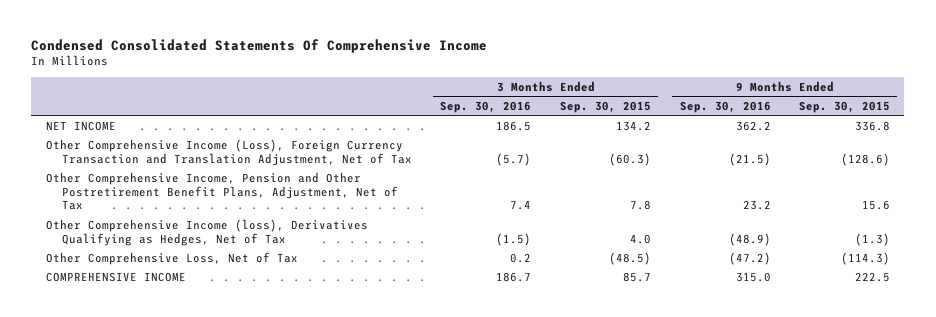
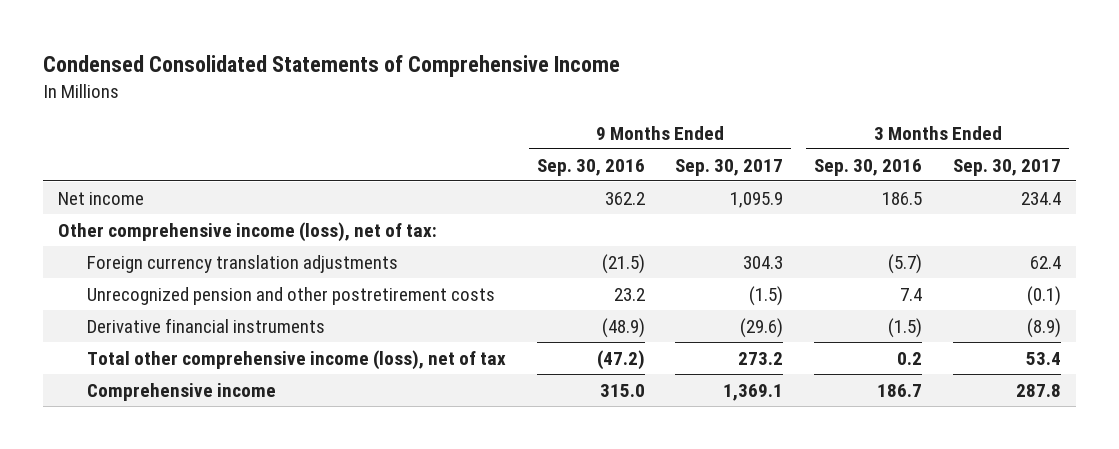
[31,38,488,53] Condensed Consolidated Statements Of Comprehensive Income -> [42,55,620,78] Condensed Consolidated Statements of Comprehensive Income
[559,100,651,113] Sep. 30, 2015 -> none
[799,100,891,113] Sep. 30, 2015 -> none
none -> [675,158,784,176] Sep. 30, 2017
none -> [952,158,1061,176] Sep. 30, 2017
[45,120,116,131] NET INCOME -> [58,191,145,205] Net income
none -> [58,221,438,242] Other comprehensive income (loss), net of tax:
[45,138,412,166] Other Comprehensive Income (Loss), Foreign Currency Transaction and Translation Adjustment, Net of Tax -> [86,254,398,273] Foreign currency translation adjustments
[45,171,398,211] Other Comprehensive Income, Pension and Other Postretirement Benefit Plans, Adjustment, Net of Tax -> [86,286,495,305] Unrecognized pension and other postretirement costs
[45,218,368,246] Other Comprehensive Income (loss), Derivatives Qualifying as Hedges, Net of Tax -> [86,317,325,333] Derivative financial instruments
[45,251,298,265] Other Comprehensive Loss, Net of Tax -> [86,349,506,370] Total other comprehensive income (loss), net of tax
[45,271,186,282] COMPREHENSIVE INCOME -> [86,382,276,401] Comprehensive income

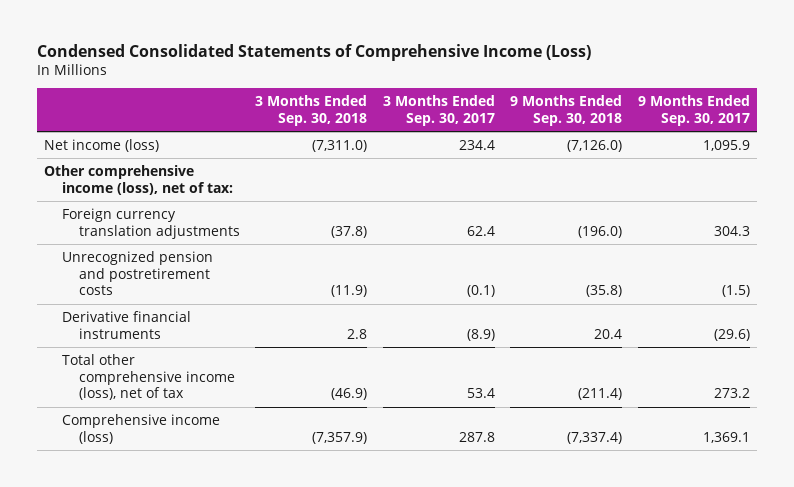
[42,55,620,78] Condensed Consolidated Statements of Comprehensive Income -> [36,44,591,62] Condensed Consolidated Statements of Comprehensive Income (Loss)
[536,158,645,176] Sep. 30, 2016 -> none
[814,158,923,176] Sep. 30, 2016 -> none
none -> [255,95,368,126] 3 Months Ended Sep. 30, 2018
none -> [510,95,623,126] 9 Months Ended Sep. 30, 2018
[58,191,145,205] Net income -> [44,138,160,152] Net income (loss)
[86,286,495,305] Unrecognized pension and other postretirement costs -> [61,250,213,296] Unrecognized pension and postretirement costs
[86,382,276,401] Comprehensive income -> [61,413,220,444] Comprehensive income (loss)

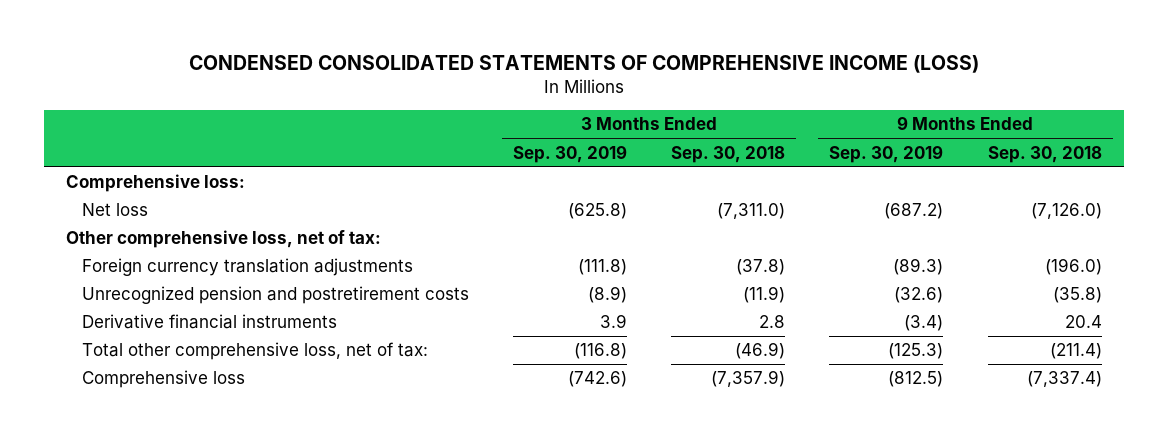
[36,44,591,62] Condensed Consolidated Statements of Comprehensive Income (Loss) -> [188,55,979,74] CONDENSED CONSOLIDATED STATEMENTS OF COMPREHENSIVE INCOME (LOSS)
[382,95,495,126] 3 Months Ended Sep. 30, 2017 -> none
[637,95,750,126] 9 Months Ended Sep. 30, 2017 -> none
none -> [512,144,627,163] Sep. 30, 2019
none -> [829,144,944,163] Sep. 30, 2019
none -> [66,174,246,193] Comprehensive loss:
[44,138,160,152] Net income (loss) -> [81,203,148,217] Net loss
[44,164,233,195] Other comprehensive income (loss), net of tax: -> [66,230,382,249] Other comprehensive loss, net of tax:
[61,353,235,401] Total other comprehensive income (loss), net of tax -> [81,342,428,361] Total other comprehensive loss, net of tax:
[61,413,220,444] Comprehensive income (loss) -> [81,370,245,389] Comprehensive loss

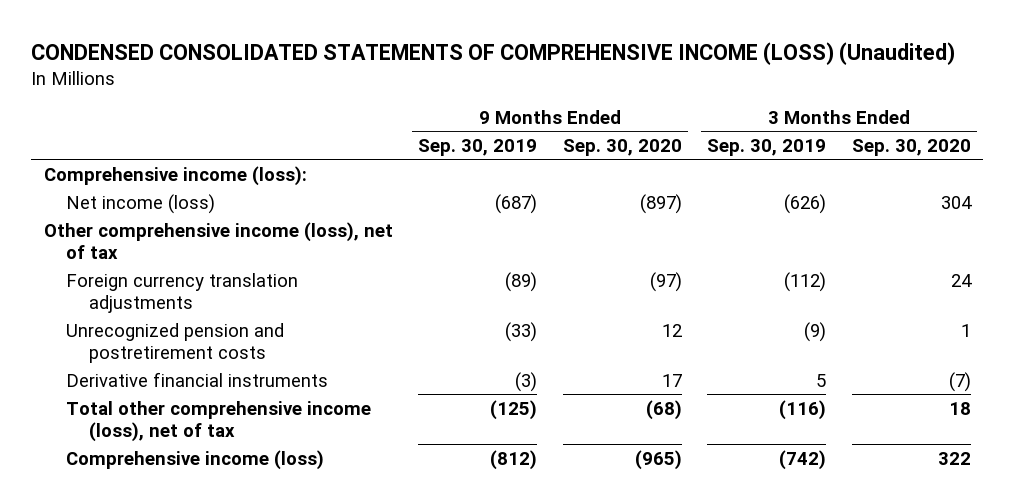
[188,55,979,74] CONDENSED CONSOLIDATED STATEMENTS OF COMPREHENSIVE INCOME (LOSS) -> [30,41,955,65] CONDENSED CONSOLIDATED STATEMENTS OF COMPREHENSIVE INCOME (LOSS) (Unaudited)
[671,145,786,163] Sep. 30, 2018 -> none
[987,145,1102,163] Sep. 30, 2018 -> none
none -> [562,139,682,157] Sep. 30, 2020
none -> [851,139,971,157] Sep. 30, 2020
[66,174,246,193] Comprehensive loss: -> [43,165,307,186] Comprehensive income (loss):
[81,203,148,217] Net loss -> [66,193,216,214] Net income (loss)
[567,203,627,220] (625.8) -> [784,193,827,214] (626)
[884,203,944,220] (687.2) -> [495,193,538,214] (687)
[66,230,382,249] Other comprehensive loss, net of tax: -> [43,221,393,259] Other comprehensive income (loss), net of tax
[577,259,627,276] (111.8) -> [784,271,827,292] (112)
[893,258,944,276] (89.3) -> [505,271,538,292] (89)
[587,286,627,304] (8.9) -> [804,321,827,342] (9)
[894,287,944,304] (32.6) -> [505,321,538,342] (33)
[599,314,627,329] 3.9 -> [816,373,827,387] 5
[904,315,944,332] (3.4) -> [515,371,538,392] (3)
[81,342,428,361] Total other comprehensive loss, net of tax: -> [66,400,372,442] Total other comprehensive income (loss), net of tax
[573,343,627,360] (116.8) -> [779,399,827,420] (116)
[888,343,944,360] (125.3) -> [490,399,538,420] (125)
[81,370,245,389] Comprehensive loss -> [66,449,325,470] Comprehensive income (loss)
[567,371,627,388] (742.6) -> [779,449,827,470] (742)
[888,371,944,388] (812.5) -> [490,449,538,470] (812)

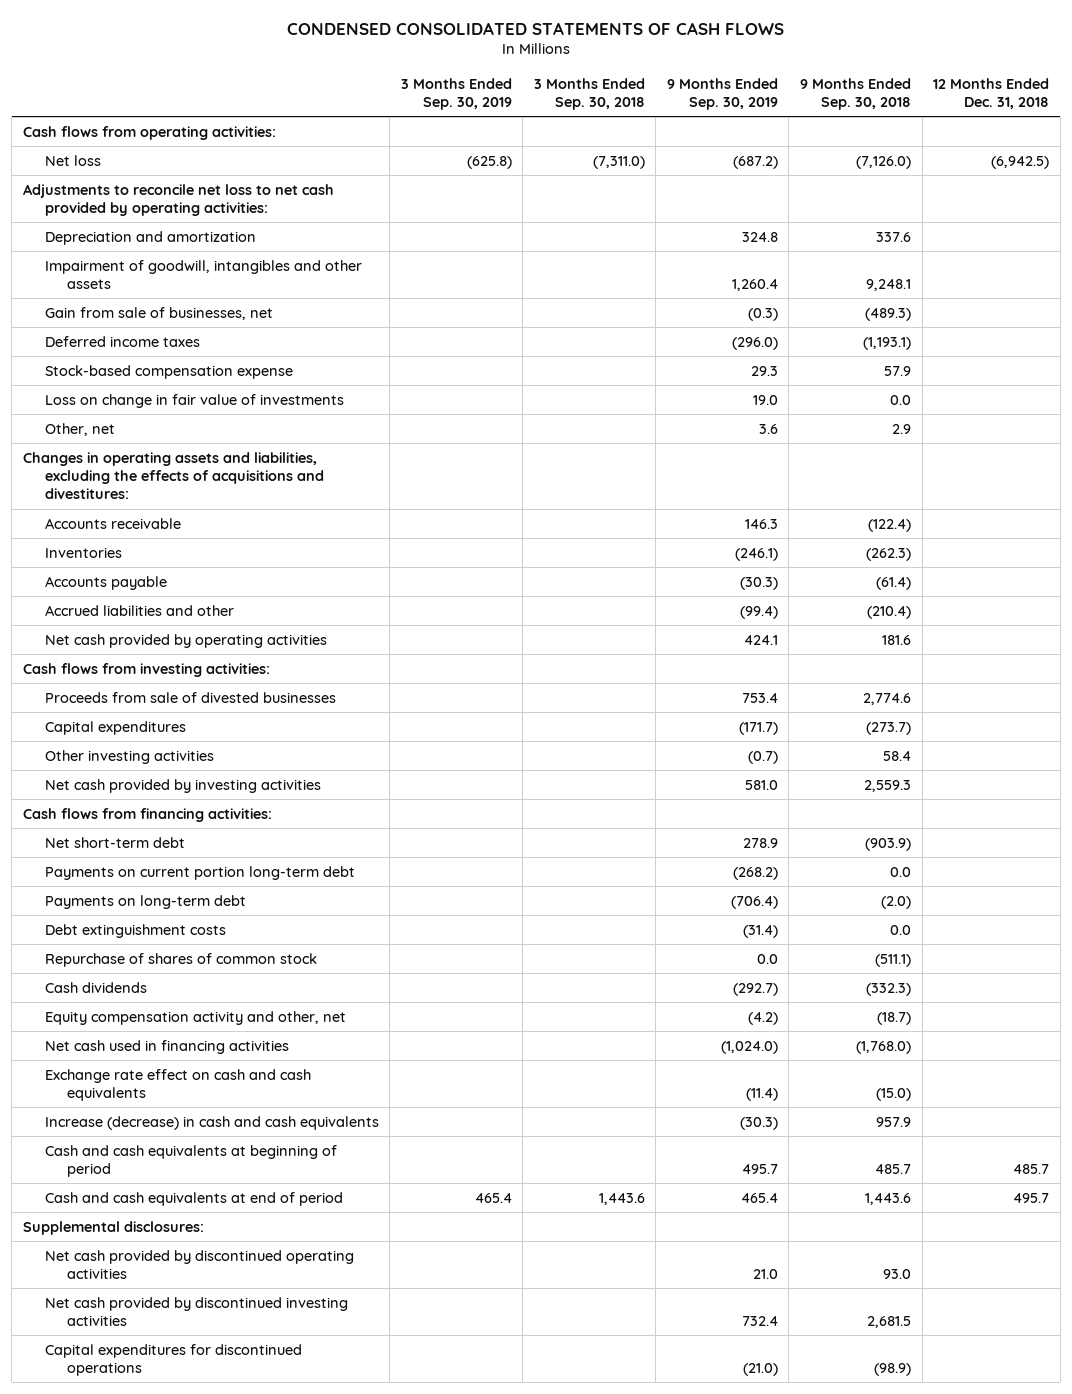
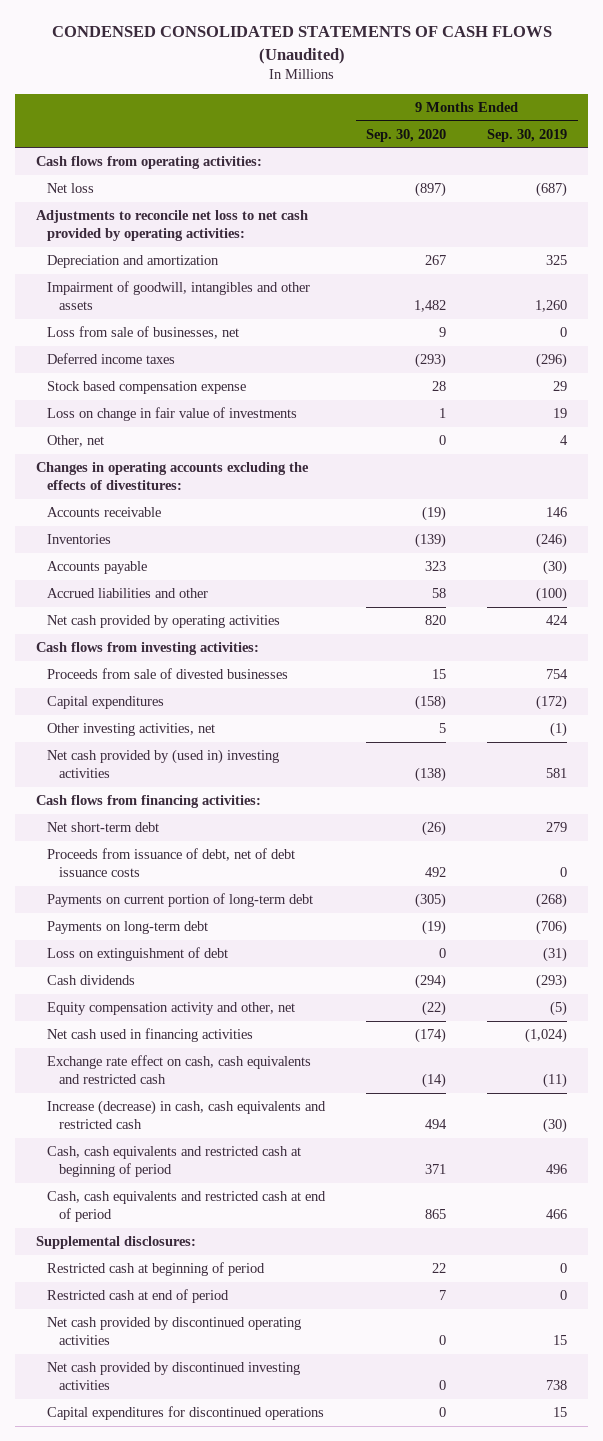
[286,21,784,35] CONDENSED CONSOLIDATED STATEMENTS OF CASH FLOWS -> [51,26,552,64] CONDENSED CONSOLIDATED STATEMENTS OF CASH FLOWS (Unaudited)
[400,77,512,111] 3 Months Ended Sep. 30, 2019 -> none
[533,77,645,111] 3 Months Ended Sep. 30, 2018 -> none
[800,77,912,111] 9 Months Ended Sep. 30, 2018 -> none
[933,77,1050,110] 12 Months Ended Dec. 31, 2018 -> none
none -> [366,128,447,142] Sep. 30, 2020
[732,155,778,169] (687.2) -> [536,182,568,198] (687)
[741,231,778,242] 324.8 -> [546,255,568,266] 325
[731,279,778,292] 1,260.4 -> [535,300,568,313] 1,260
[44,306,273,320] Gain from sale of businesses, net -> [47,326,240,340] Loss from sale of businesses, net
[747,307,778,321] (0.3) -> [560,327,568,338] 0
[731,336,778,350] (296.0) -> [536,353,568,369] (296)
[44,364,293,379] Stock-based compensation expense -> [47,381,247,395] Stock based compensation expense
[750,365,778,376] 29.3 -> [553,381,568,392] 29
[752,394,778,405] 19.0 -> [553,408,568,419] 19
[758,423,778,434] 3.6 -> [560,435,569,446] 4
[22,451,324,500] Changes in operating assets and liabilities, excluding the effects of acquisitions and divestitures: -> [35,462,309,491] Changes in operating accounts excluding the effects of divestitures:
[744,518,778,529] 146.3 -> [546,507,568,518] 146
[734,547,778,561] (246.1) -> [536,533,568,549] (246)
[739,576,778,590] (30.3) -> [543,560,568,576] (30)
[739,605,778,619] (99.4) -> [536,587,568,603] (100)
[743,634,778,645] 424.1 -> [546,615,569,626] 424
[741,692,778,703] 753.4 -> [546,669,569,680] 754
[738,721,778,735] (171.7) -> [536,695,568,711] (172)
[44,749,214,764] Other investing activities -> [47,723,216,737] Other investing activities, net
[747,750,778,764] (0.7) -> [550,722,568,738] (1)
[44,778,321,793] Net cash provided by investing activities -> [47,749,280,779] Net cash provided by (used in) investing activities
[744,779,778,790] 581.0 -> [546,768,568,779] 581
[44,923,226,938] Debt extinguishment costs -> none
[44,952,317,967] Repurchase of shares of common stock -> none
[742,837,778,848] 278.9 -> [546,822,568,833] 279
none -> [47,848,296,878] Proceeds from issuance of debt, net of debt issuance costs
[44,865,355,880] Payments on current portion long-term debt -> [47,893,314,908] Payments on current portion of long-term debt
[732,866,778,880] (268.2) -> [536,893,568,909] (268)
[730,895,778,909] (706.4) -> [536,920,568,936] (706)
none -> [47,947,229,962] Loss on extinguishment of debt
[732,982,778,996] (292.7) -> [536,974,568,990] (293)
[747,1011,778,1025] (4.2) -> [550,1001,568,1017] (5)
[720,1040,778,1054] (1,024.0) -> [525,1028,568,1044] (1,024)
[44,1068,311,1102] Exchange rate effect on cash and cash equivalents -> [47,1055,312,1085] Exchange rate effect on cash, cash equivalents and restricted cash
[745,1088,778,1102] (11.4) -> [543,1073,568,1089] (11)
[44,1115,379,1130] Increase (decrease) in cash and cash equivalents -> [47,1100,327,1130] Increase (decrease) in cash, cash equivalents and restricted cash
[739,1116,778,1130] (30.3) -> [543,1118,568,1134] (30)
[44,1144,337,1178] Cash and cash equivalents at beginning of period -> [47,1146,302,1178] Cash, cash equivalents and restricted cash at beginning of period
[741,1164,778,1175] 495.7 -> [546,1164,568,1175] 496
[44,1191,343,1206] Cash and cash equivalents at end of period -> [47,1191,327,1223] Cash, cash equivalents and restricted cash at end of period
[740,1192,778,1203] 465.4 -> [546,1209,568,1220] 466
none -> [47,1262,266,1277] Restricted cash at beginning of period
none -> [47,1289,230,1304] Restricted cash at end of period
[752,1269,778,1280] 21.0 -> [553,1335,568,1346] 15
[741,1316,778,1327] 732.4 -> [546,1380,568,1391] 738
[742,1363,778,1377] (21.0) -> [553,1407,568,1418] 15

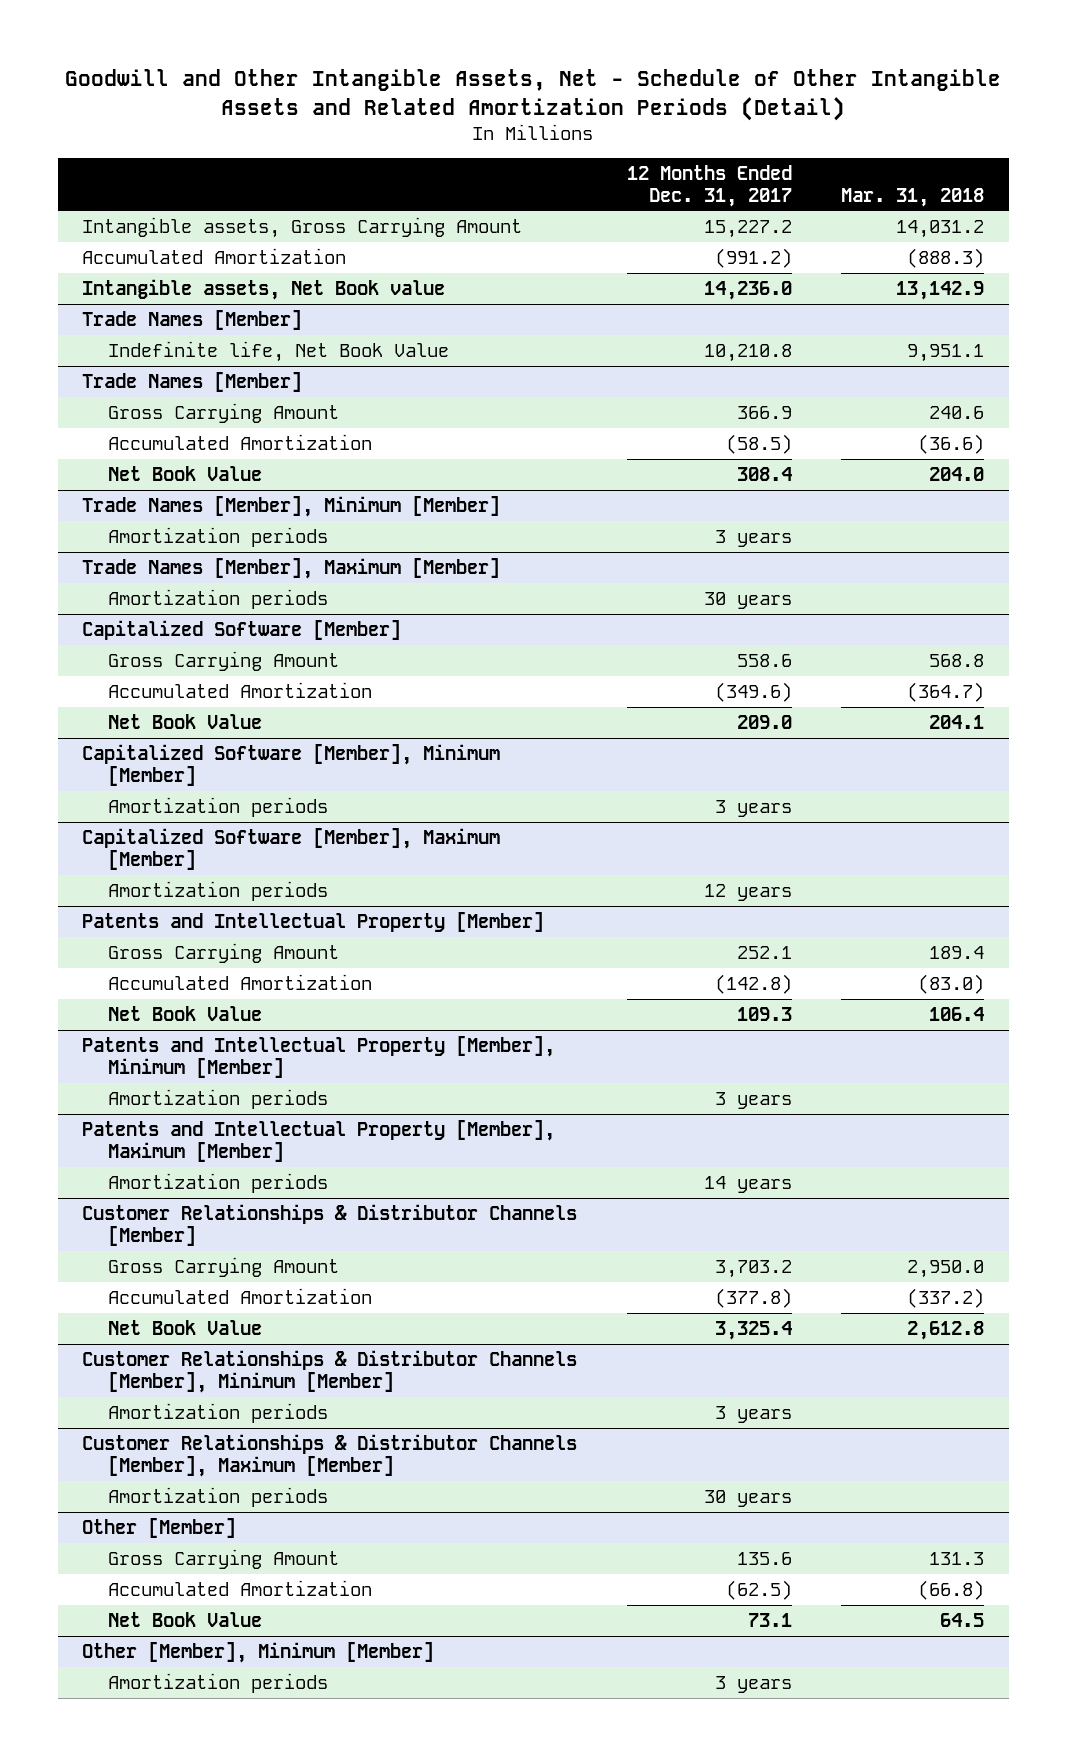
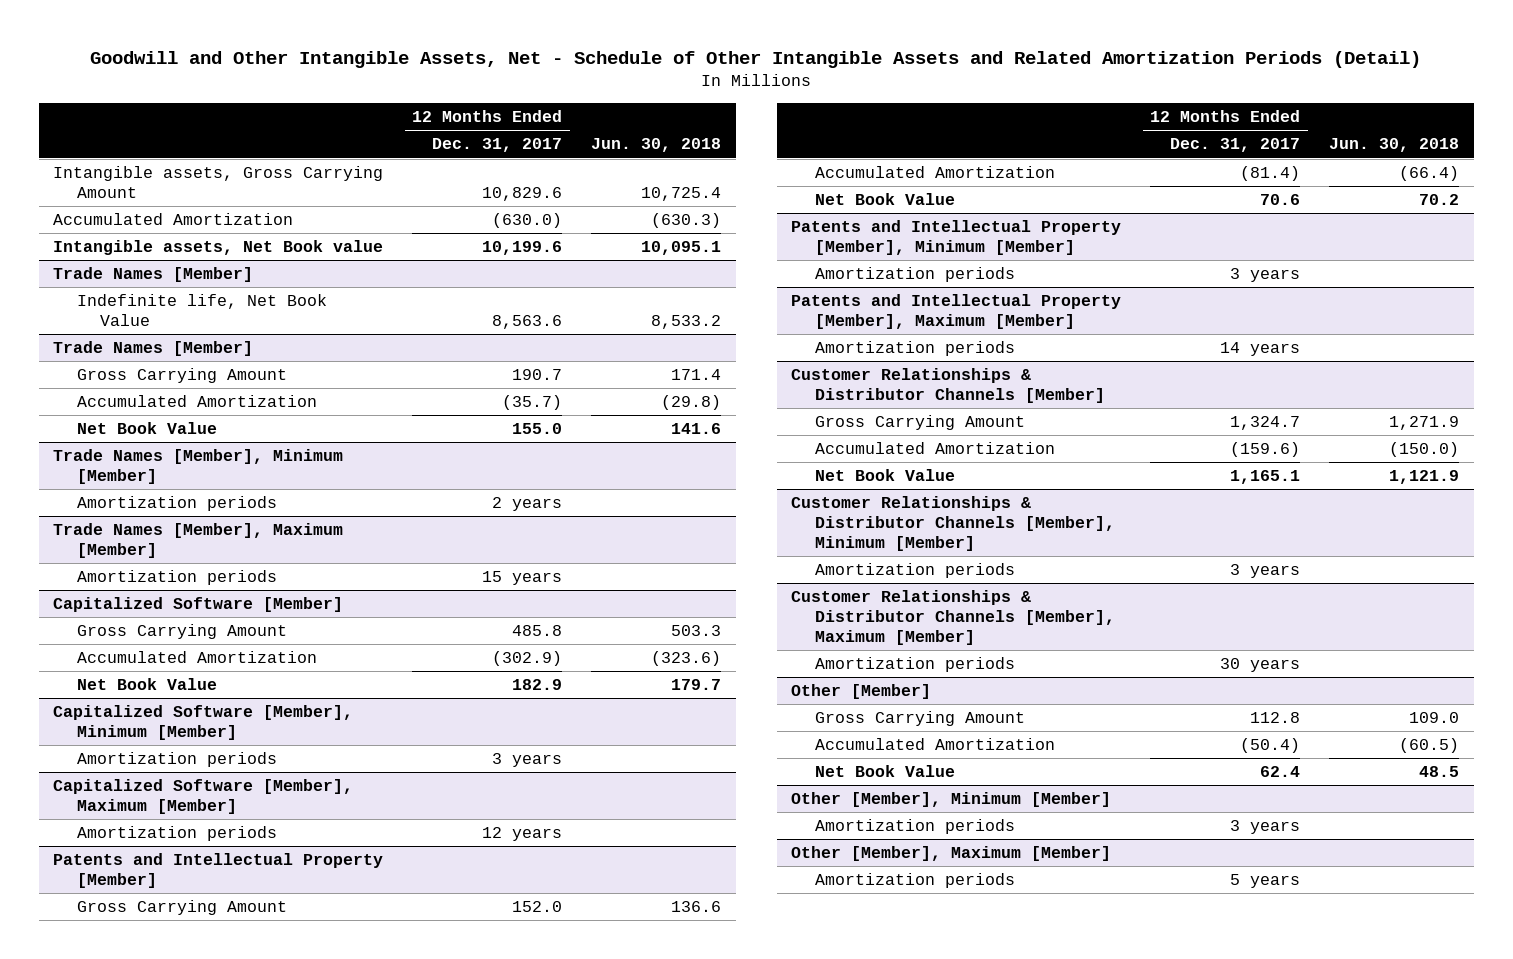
[841,187,985,207] Mar. 31, 2018 -> none
none -> [591,138,722,153] Jun. 30, 2018
[703,219,792,238] 15,227.2 -> [482,187,563,202] 10,829.6
[714,247,792,268] (991.2) -> [492,213,563,229] (630.0)
[703,280,792,300] 14,236.0 -> [482,241,563,256] 10,199.6
[703,343,792,362] 10,210.8 -> [492,315,563,330] 8,563.6
[736,405,792,419] 366.9 -> [512,369,563,381] 190.7
[725,433,792,454] (58.5) -> [502,395,563,411] (35.7)
[736,466,792,481] 308.4 -> [512,423,563,435] 155.0
[714,529,792,547] 3 years -> [492,497,563,512] 2 years
[703,591,792,609] 30 years -> [482,571,563,586] 15 years
[736,653,792,667] 558.6 -> [512,625,563,637] 485.8
[714,681,792,702] (349.6) -> [492,651,563,667] (302.9)
[736,714,792,729] 209.0 -> [512,679,563,691] 182.9
[736,945,792,959] 252.1 -> [512,901,563,913] 152.0
[714,973,792,994] (142.8) -> [1240,166,1301,182] (81.4)
[736,1006,792,1021] 109.3 -> [1260,194,1301,206] 70.6
[714,1259,792,1278] 3,703.2 -> [1230,416,1301,431] 1,324.7
[714,1287,792,1308] (377.8) -> [1230,442,1301,458] (159.6)
[714,1320,792,1340] 3,325.4 -> [1230,470,1301,485] 1,165.1
[736,1551,792,1565] 135.6 -> [1250,712,1301,724] 112.8
[725,1579,792,1600] (62.5) -> [1240,738,1301,754] (50.4)
[747,1612,792,1627] 73.1 -> [1260,766,1301,778] 62.4
none -> [791,846,1112,862] Other [Member], Maximum [Member]
none -> [814,873,1015,889] Amortization periods

